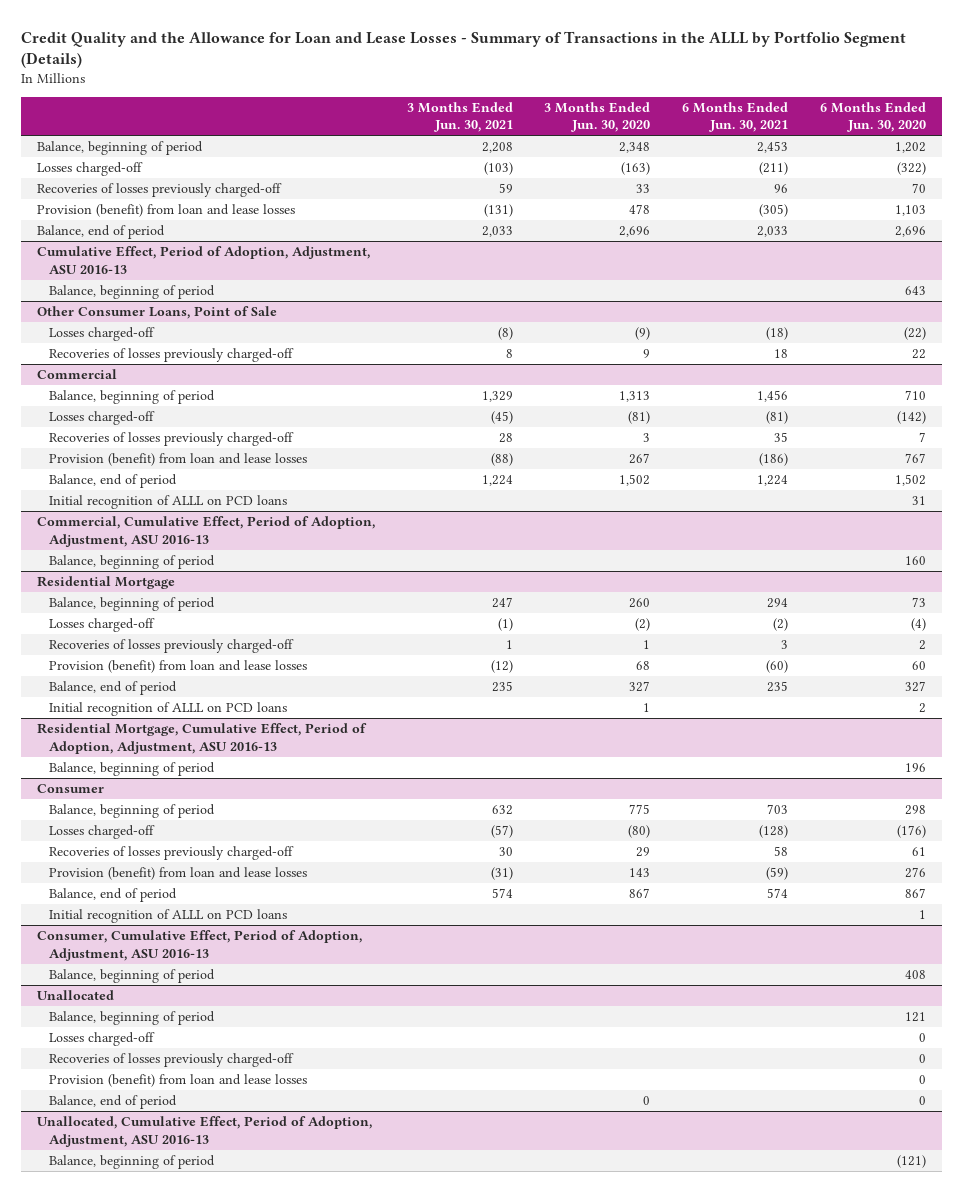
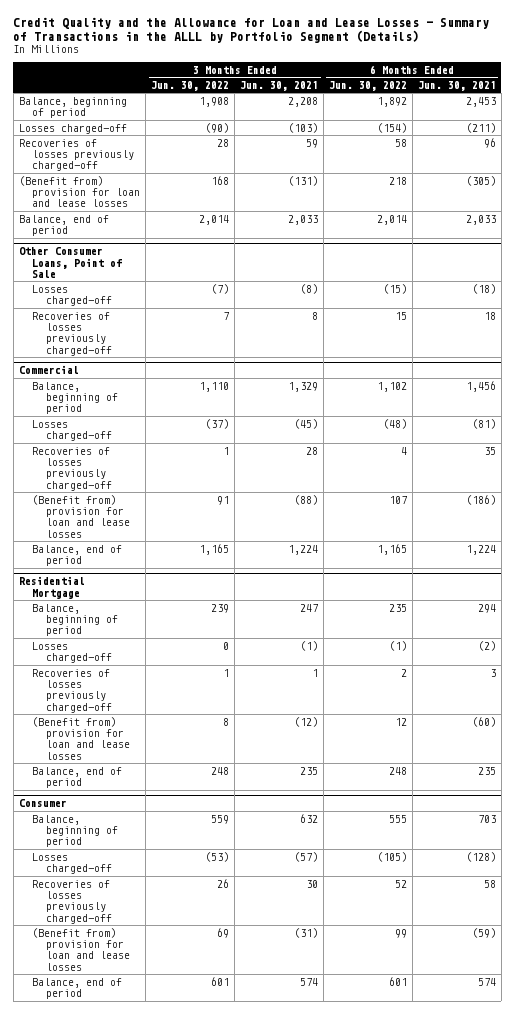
[544,101,651,133] 3 Months Ended Jun. 30, 2020 -> none
[819,101,926,133] 6 Months Ended Jun. 30, 2020 -> none
none -> [151,80,230,91] Jun. 30, 2022
none -> [328,80,407,91] Jun. 30, 2022
[36,204,295,218] Provision (benefit) from loan and lease losses -> [18,175,141,208] (Benefit from) provision for loan and lease losses
[36,246,370,274] Cumulative Effect, Period of Adoption, Adjustment, ASU 2016-13 -> none
[48,285,215,300] Balance, beginning of period -> none
[48,453,307,467] Provision (benefit) from loan and lease losses -> [32,494,131,538] (Benefit from) provision for loan and lease losses
[48,495,287,510] Initial recognition of ALLL on PCD loans -> none
[36,516,375,547] Commercial, Cumulative Effect, Period of Adoption, Adjustment, ASU 2016-13 -> none
[48,555,215,570] Balance, beginning of period -> none
[48,660,307,674] Provision (benefit) from loan and lease losses -> [32,716,131,760] (Benefit from) provision for loan and lease losses
[48,702,287,717] Initial recognition of ALLL on PCD loans -> none
[36,723,367,754] Residential Mortgage, Cumulative Effect, Period of Adoption, Adjustment, ASU 2016-13 -> none
[48,762,215,777] Balance, beginning of period -> none
[48,867,307,881] Provision (benefit) from loan and lease losses -> [32,927,131,971] (Benefit from) provision for loan and lease losses
[48,909,287,924] Initial recognition of ALLL on PCD loans -> none
[36,930,362,961] Consumer, Cumulative Effect, Period of Adoption, Adjustment, ASU 2016-13 -> none
[48,969,215,984] Balance, beginning of period -> none
[36,990,114,1001] Unallocated -> none
[48,1011,215,1026] Balance, beginning of period -> none
[48,1032,155,1047] Losses charged-off -> none
[48,1053,294,1068] Recoveries of losses previously charged-off -> none
[48,1074,307,1088] Provision (benefit) from loan and lease losses -> none
[48,1095,177,1110] Balance, end of period -> none
[36,1116,372,1147] Unallocated, Cumulative Effect, Period of Adoption, Adjustment, ASU 2016-13 -> none
[48,1155,215,1170] Balance, beginning of period -> none

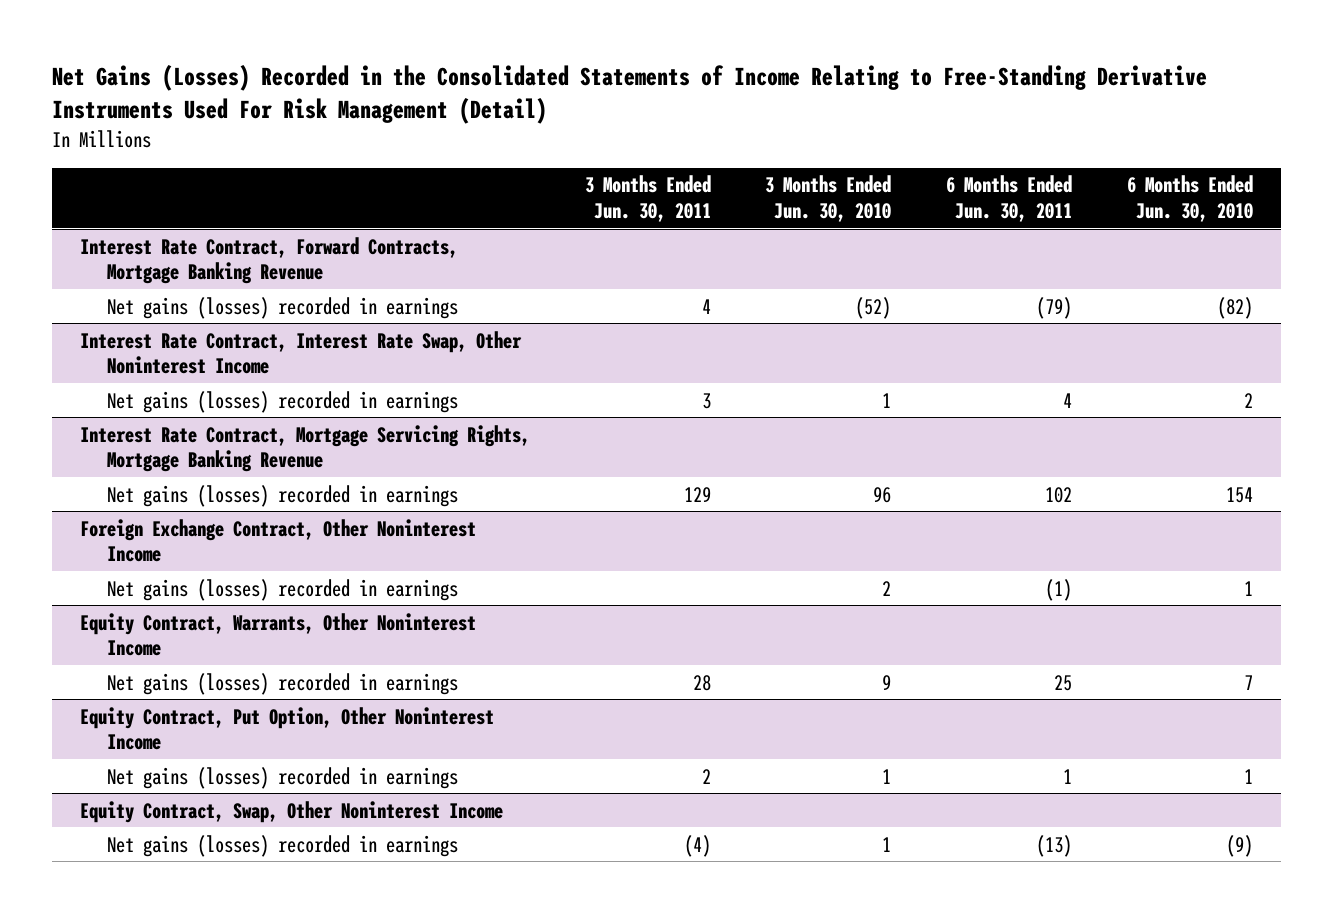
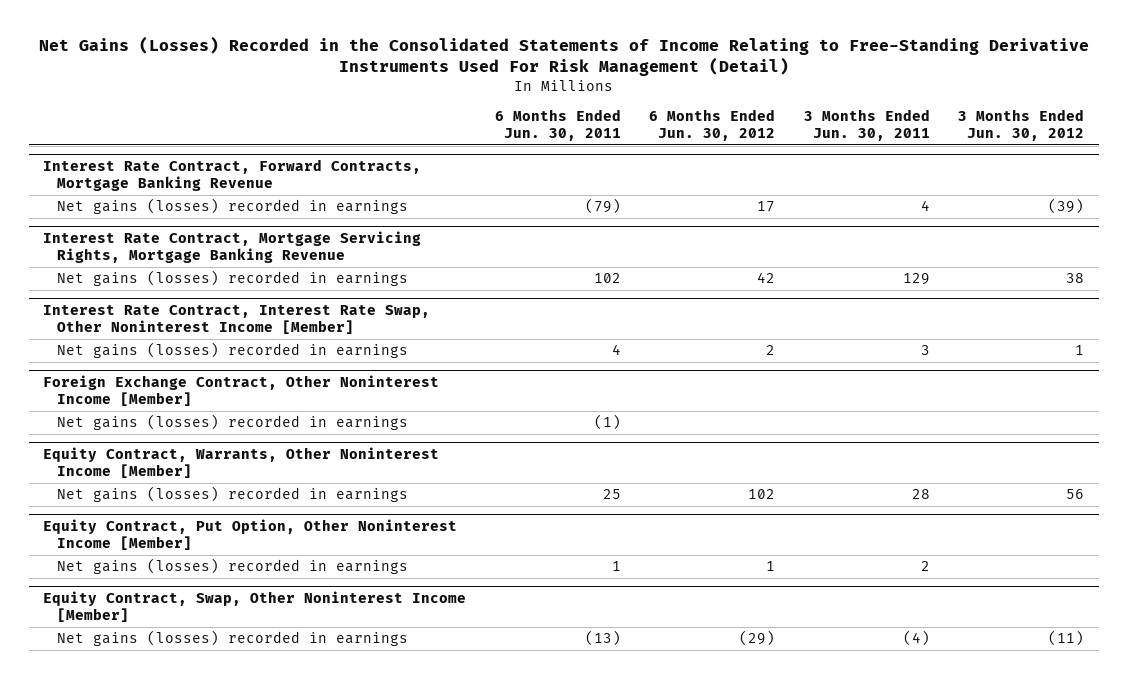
[765,175,892,222] 3 Months Ended Jun. 30, 2010 -> none
[1127,175,1254,222] 6 Months Ended Jun. 30, 2010 -> none
none -> [649,109,776,142] 6 Months Ended Jun. 30, 2012
none -> [958,109,1085,142] 3 Months Ended Jun. 30, 2012
[79,330,522,375] Interest Rate Contract, Interest Rate Swap, Other Noninterest Income -> none
[106,390,458,413] Net gains (losses) recorded in earnings -> none
none -> [43,304,431,335] Interest Rate Contract, Interest Rate Swap, Other Noninterest Income [Member]
none -> [56,342,408,359] Net gains (losses) recorded in earnings
[79,518,476,563] Foreign Exchange Contract, Other Noninterest Income -> [43,374,440,407] Foreign Exchange Contract, Other Noninterest Income [Member]
[79,612,476,657] Equity Contract, Warrants, Other Noninterest Income -> [43,446,440,479] Equity Contract, Warrants, Other Noninterest Income [Member]
[79,706,494,751] Equity Contract, Put Option, Other Noninterest Income -> [43,518,458,551] Equity Contract, Put Option, Other Noninterest Income [Member]
[79,800,503,823] Equity Contract, Swap, Other Noninterest Income -> [43,590,467,623] Equity Contract, Swap, Other Noninterest Income [Member]

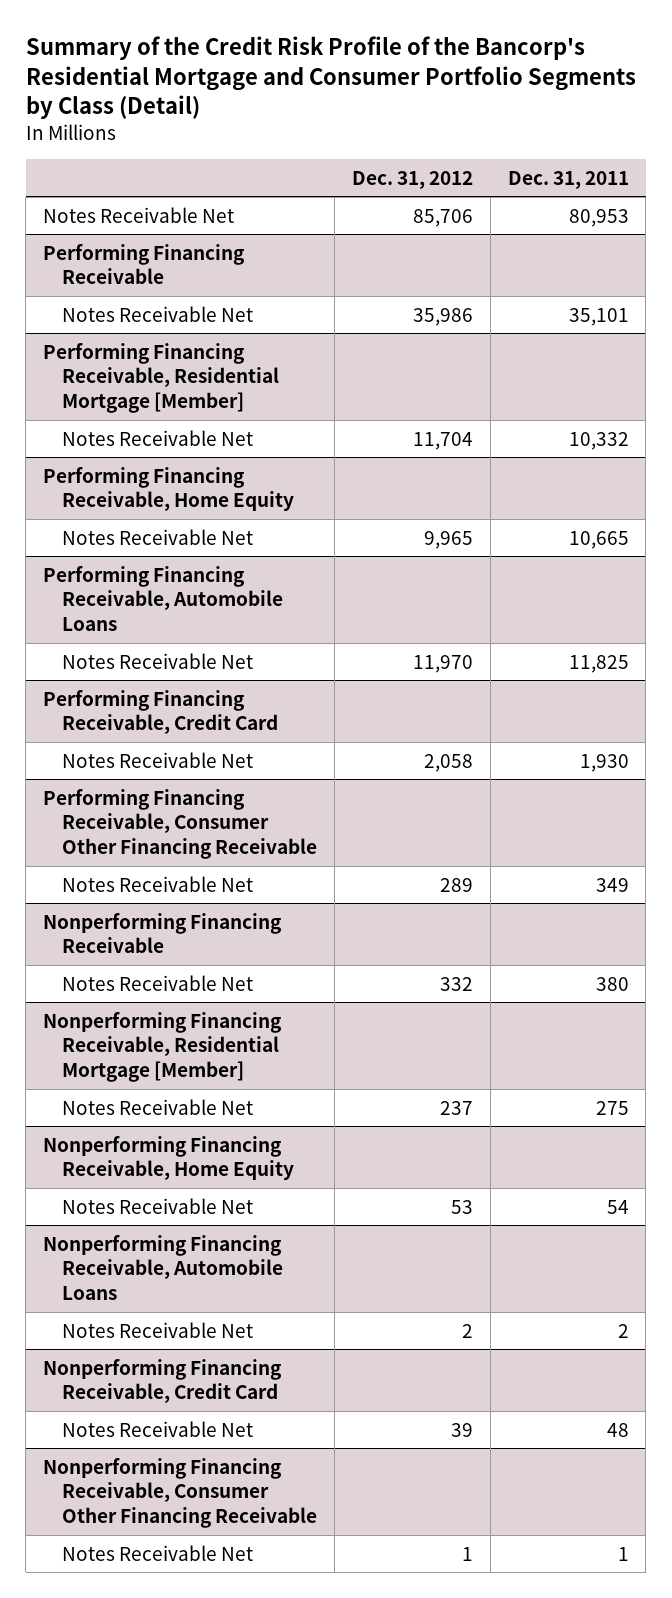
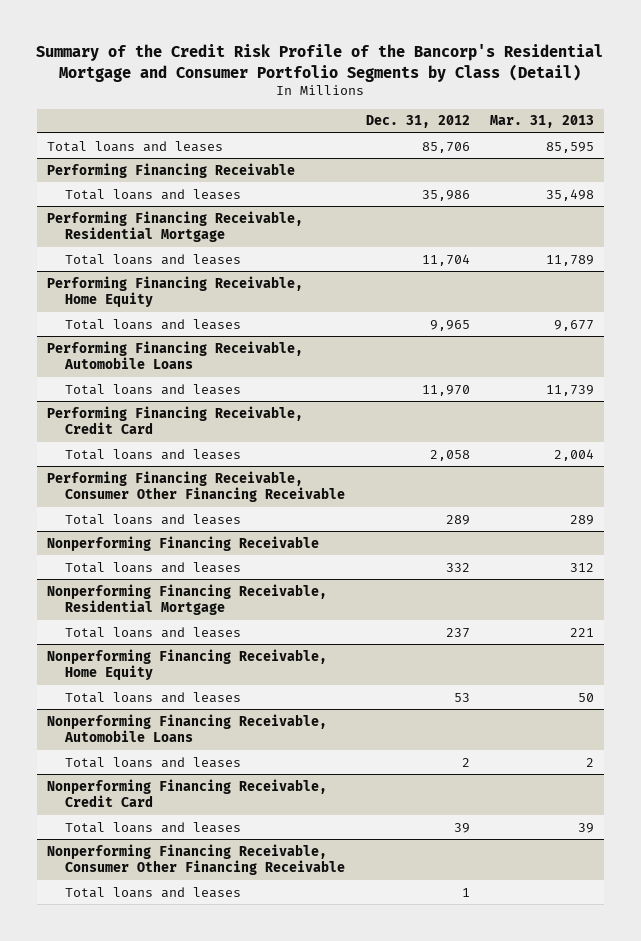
[507,170,629,189] Dec. 31, 2011 -> none
none -> [490,115,595,129] Mar. 31, 2013
[43,206,235,223] Notes Receivable Net -> [46,140,223,152] Total loans and leases
[62,305,254,322] Notes Receivable Net -> [65,188,242,200] Total loans and leases
[43,342,280,413] Performing Financing Receivable, Residential Mortgage [Member] -> [46,210,303,243] Performing Financing Receivable, Residential Mortgage
[62,429,254,446] Notes Receivable Net -> [65,253,242,265] Total loans and leases
[62,528,254,545] Notes Receivable Net -> [65,318,242,330] Total loans and leases
[62,652,254,669] Notes Receivable Net -> [65,383,242,395] Total loans and leases
[62,751,254,768] Notes Receivable Net -> [65,448,242,460] Total loans and leases
[62,875,254,892] Notes Receivable Net -> [65,513,242,525] Total loans and leases
[62,974,254,991] Notes Receivable Net -> [65,561,242,573] Total loans and leases
[43,1011,283,1082] Nonperforming Financing Receivable, Residential Mortgage [Member] -> [46,583,327,616] Nonperforming Financing Receivable, Residential Mortgage
[62,1098,254,1115] Notes Receivable Net -> [65,626,242,638] Total loans and leases
[62,1197,254,1214] Notes Receivable Net -> [65,691,242,703] Total loans and leases
[62,1321,254,1338] Notes Receivable Net -> [65,756,242,768] Total loans and leases
[62,1420,254,1437] Notes Receivable Net -> [65,821,242,833] Total loans and leases
[62,1544,254,1561] Notes Receivable Net -> [65,886,242,898] Total loans and leases

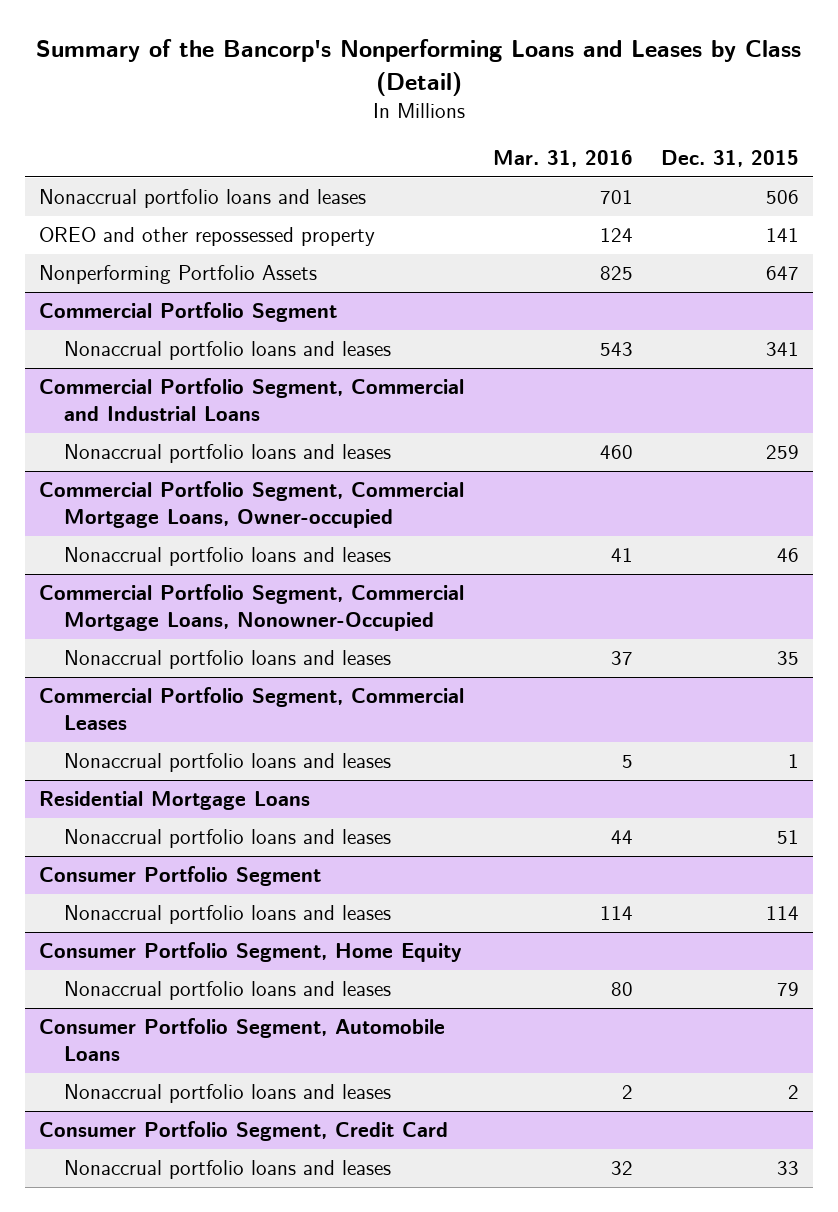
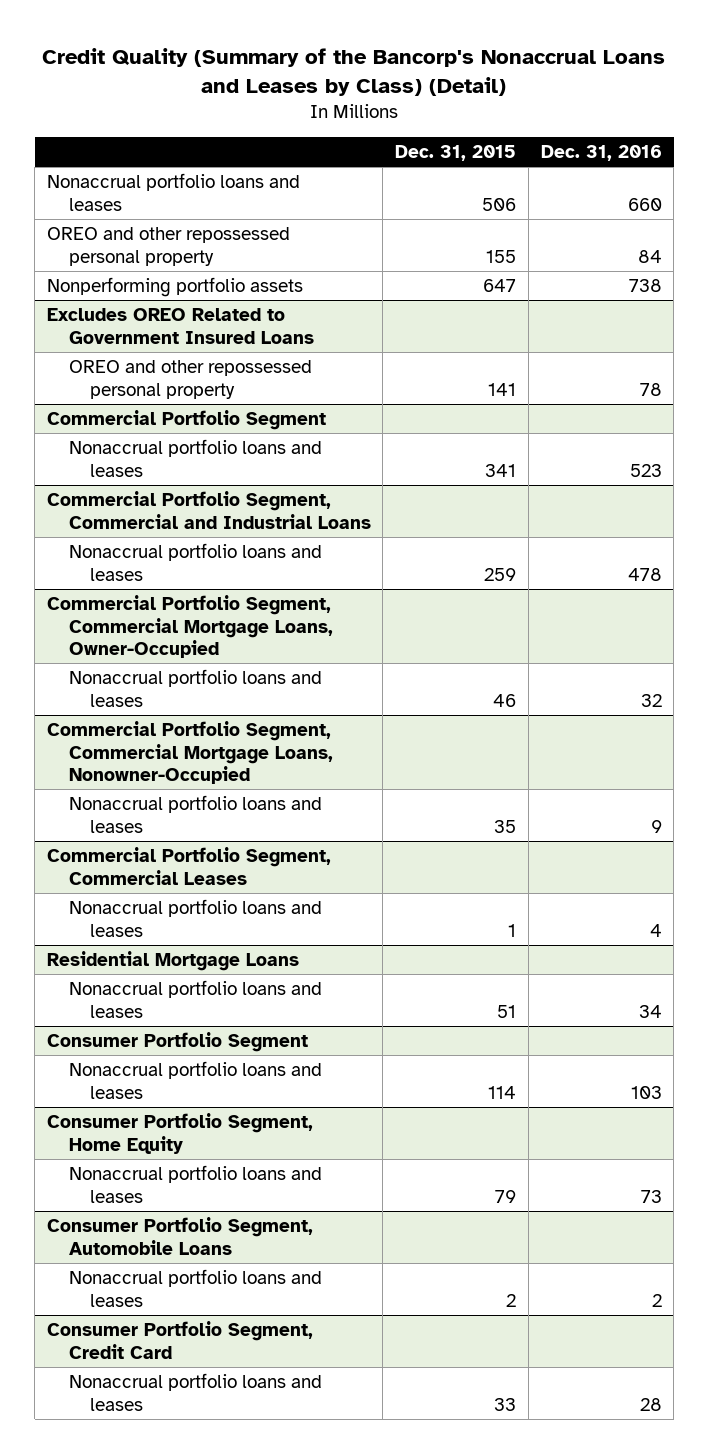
[36,39,802,96] Summary of the Bancorp's Nonperforming Loans and Leases by Class (Detail) -> [42,47,666,96] Credit Quality (Summary of the Bancorp's Nonaccrual Loans and Leases by Class) (Detail)
[492,149,633,167] Mar. 31, 2016 -> none
none -> [540,144,662,161] Dec. 31, 2016
[39,227,376,247] OREO and other repossessed property -> [47,227,291,266] OREO and other repossessed personal property
[765,228,799,243] 141 -> [486,249,517,263] 155
[39,265,318,285] Nonperforming Portfolio Assets -> [47,277,304,298] Nonperforming portfolio assets
none -> [47,308,314,344] Excludes OREO Related to Government Insured Loans
none -> [68,360,312,399] OREO and other repossessed personal property
[39,481,465,529] Commercial Portfolio Segment, Commercial Mortgage Loans, Owner-occupied -> [47,595,333,658] Commercial Portfolio Segment, Commercial Mortgage Loans, Owner-Occupied

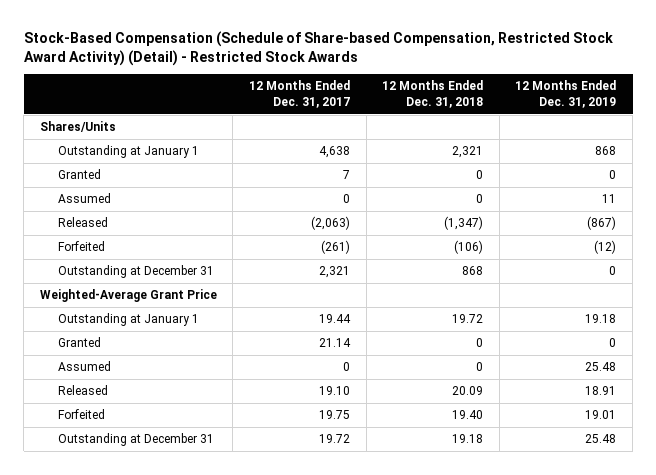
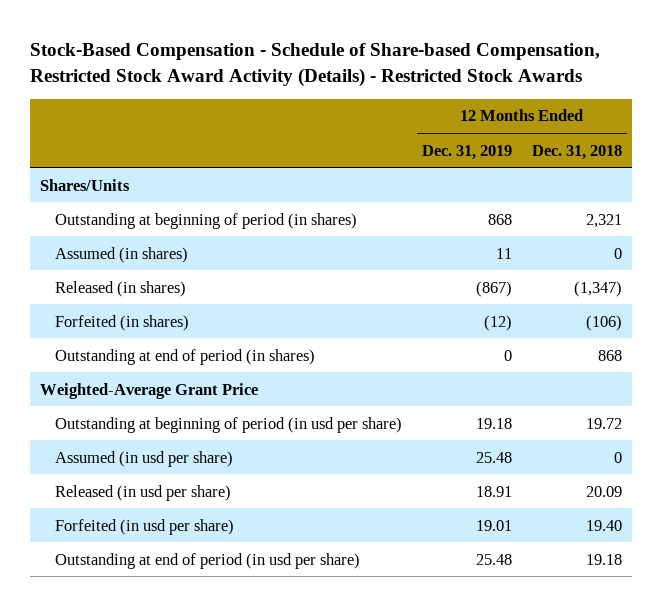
[23,30,613,66] Stock-Based Compensation (Schedule of Share-based Compensation, Restricted Stock Award Activity) (Detail) - Restricted Stock Awards -> [30,43,601,88] Stock-Based Compensation - Schedule of Share-based Compensation, Restricted Stock Award Activity (Details) - Restricted Stock Awards
[248,80,350,109] 12 Months Ended Dec. 31, 2017 -> none
[58,169,102,180] Granted -> none
[58,145,200,159] Outstanding at January 1 -> [55,212,358,229] Outstanding at beginning of period (in shares)
[58,193,112,204] Assumed -> [55,246,189,263] Assumed (in shares)
[58,217,109,228] Released -> [55,280,187,297] Released (in shares)
[58,241,106,252] Forfeited -> [55,314,190,331] Forfeited (in shares)
[58,265,215,279] Outstanding at December 31 -> [55,348,316,365] Outstanding at end of period (in shares)
[58,337,102,348] Granted -> none
[58,313,200,327] Outstanding at January 1 -> [55,416,403,433] Outstanding at beginning of period (in usd per share)
[58,361,112,372] Assumed -> [55,450,234,467] Assumed (in usd per share)
[58,385,109,396] Released -> [55,484,232,501] Released (in usd per share)
[58,409,106,420] Forfeited -> [55,518,235,535] Forfeited (in usd per share)
[58,433,215,447] Outstanding at December 31 -> [55,552,361,569] Outstanding at end of period (in usd per share)

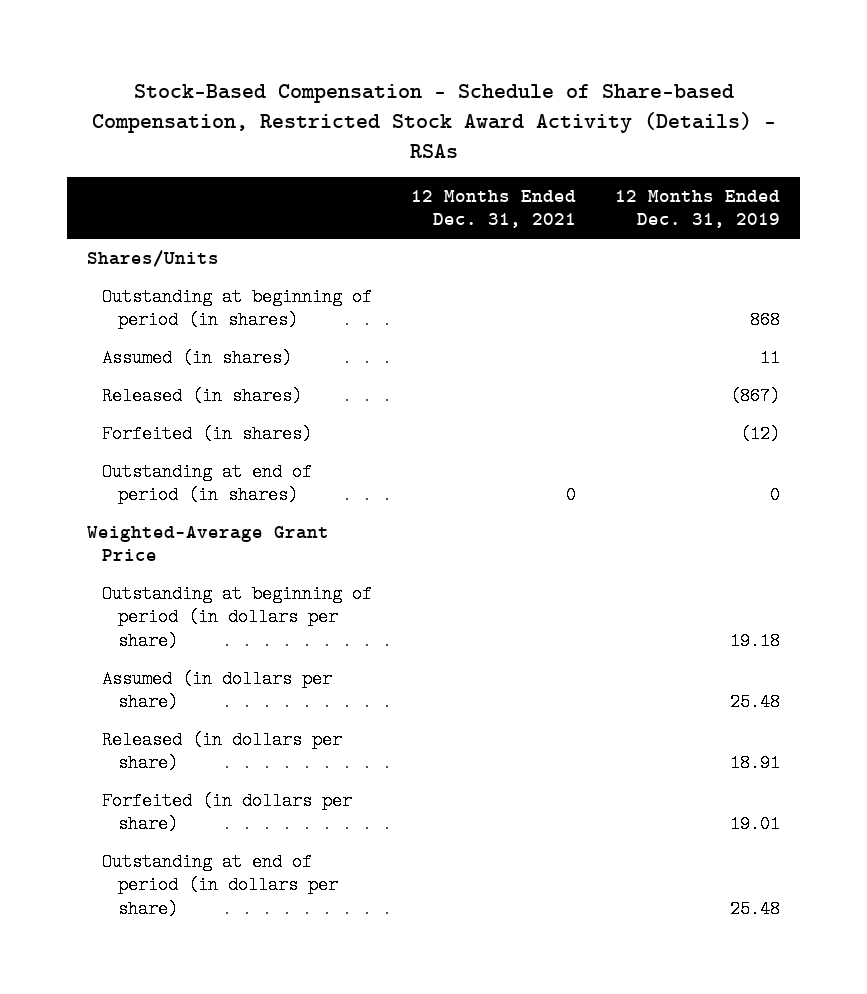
[30,43,601,88] Stock-Based Compensation - Schedule of Share-based Compensation, Restricted Stock Award Activity (Details) - Restricted Stock Awards -> [91,83,776,158] Stock-Based Compensation - Schedule of Share-based Compensation, Restricted Stock Award Activity (Details) - RSAs
[532,144,623,160] Dec. 31, 2018 -> none
none -> [411,189,577,229] 12 Months Ended Dec. 31, 2021
[55,416,403,433] Outstanding at beginning of period (in usd per share) -> [102,584,373,650] Outstanding at beginning of period (in dollars per share)
[55,450,234,467] Assumed (in usd per share) -> [102,669,333,712] Assumed (in dollars per share)
[55,484,232,501] Released (in usd per share) -> [102,730,343,773] Released (in dollars per share)
[55,518,235,535] Forfeited (in usd per share) -> [102,791,353,834] Forfeited (in dollars per share)
[55,552,361,569] Outstanding at end of period (in usd per share) -> [102,852,338,918] Outstanding at end of period (in dollars per share)

